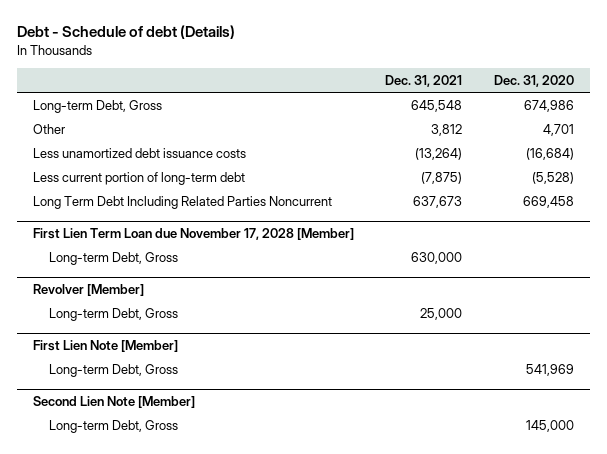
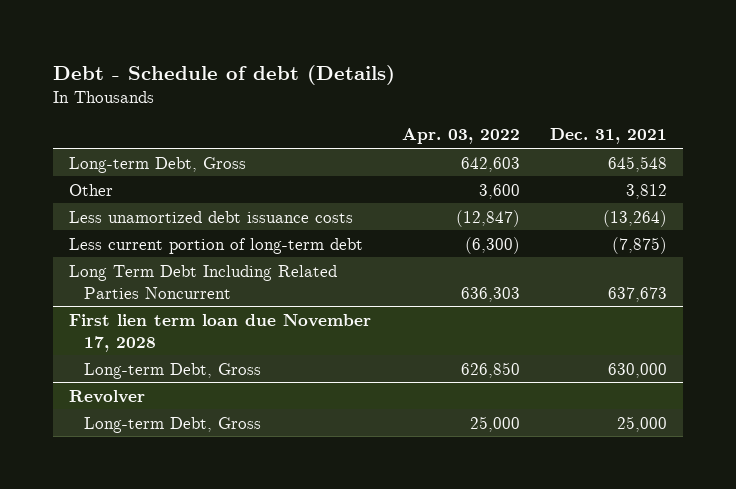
[494,74,575,87] Dec. 31, 2020 -> none
none -> [401,128,520,145] Apr. 03, 2022
[32,227,354,240] First Lien Term Loan due November 17, 2028 [Member] -> [68,313,371,352] First lien term loan due November 17, 2028
[32,283,144,296] Revolver [Member] -> [68,389,145,403] Revolver
[32,339,178,352] First Lien Note [Member] -> none
[48,363,178,377] Long-term Debt, Gross -> none
[32,395,195,408] Second Lien Note [Member] -> none
[48,419,178,433] Long-term Debt, Gross -> none

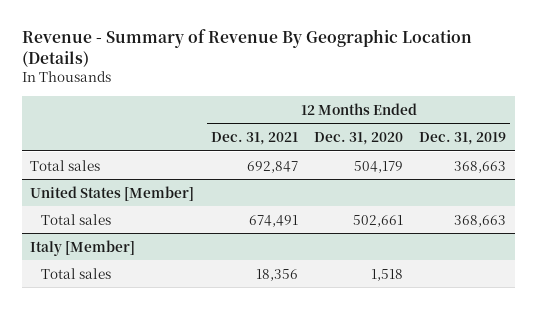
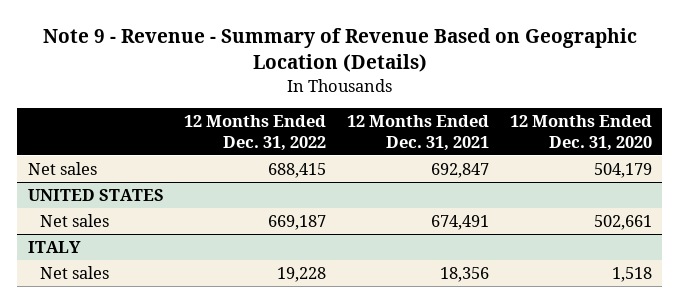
[22,29,473,68] Revenue - Summary of Revenue By Geographic Location (Details) -> [42,28,637,73] Note 9 - Revenue - Summary of Revenue Based on Geographic Location (Details)
[419,132,507,146] Dec. 31, 2019 -> none
none -> [184,115,327,151] 12 Months Ended Dec. 31, 2022
[30,159,101,171] Total sales -> [27,162,97,176] Net sales
[30,185,195,201] United States [Member] -> [27,189,164,202] UNITED STATES
[41,213,112,225] Total sales -> [40,214,110,228] Net sales
[30,239,136,256] Italy [Member] -> [27,241,81,254] ITALY
[41,267,112,279] Total sales -> [40,266,110,280] Net sales

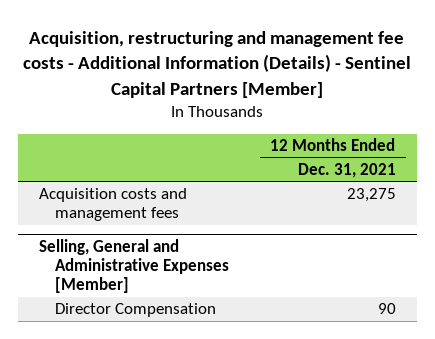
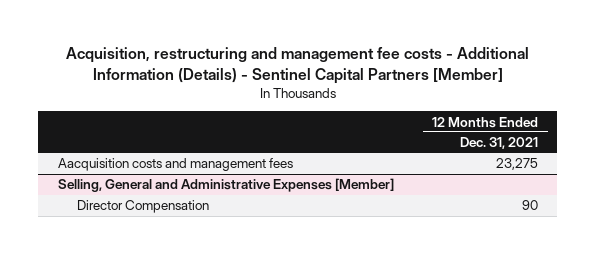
[38,188,187,222] Acquisition costs and management fees -> [57,158,293,172] Aacquisition costs and management fees

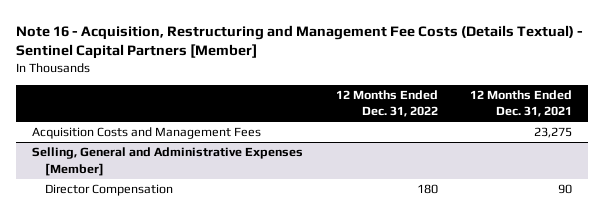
[65,47,529,84] Acquisition, restructuring and management fee costs - Additional Information (Details) - Sentinel Capital Partners [Member] -> [16,24,584,60] Note 16 - Acquisition, Restructuring and Management Fee Costs (Details Textual) - Sentinel Capital Partners [Member]
none -> [335,90,438,118] 12 Months Ended Dec. 31, 2022
[57,158,293,172] Aacquisition costs and management fees -> [32,127,262,140] Acquisition Costs and Management Fees

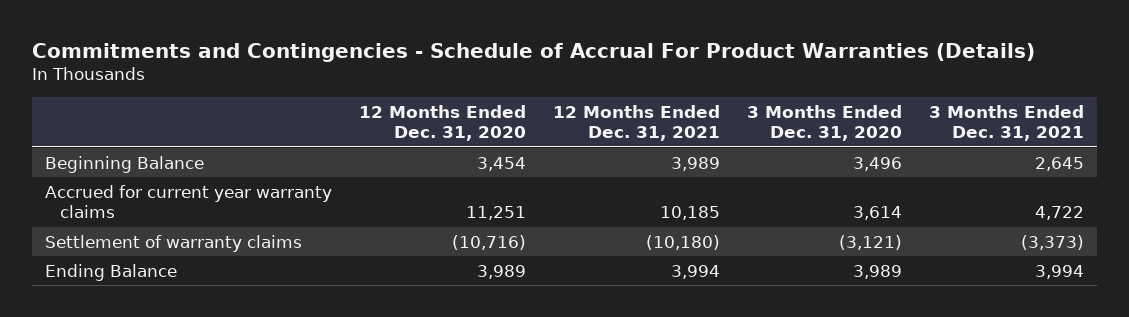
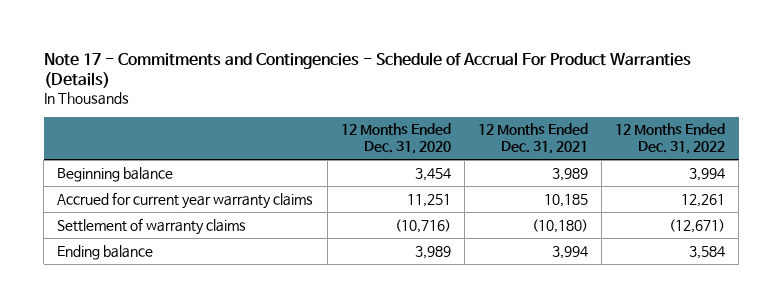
[31,42,1035,62] Commitments and Contingencies - Schedule of Accrual For Product Warranties (Details) -> [43,51,691,89] Note 17 - Commitments and Contingencies - Schedule of Accrual For Product Warranties (Details)
[746,104,902,142] 3 Months Ended Dec. 31, 2020 -> none
[928,104,1084,142] 3 Months Ended Dec. 31, 2021 -> none
none -> [615,123,726,154] 12 Months Ended Dec. 31, 2022
[45,155,205,173] Beginning Balance -> [57,166,174,182] Beginning balance
[45,263,178,281] Ending Balance -> [57,244,154,260] Ending balance

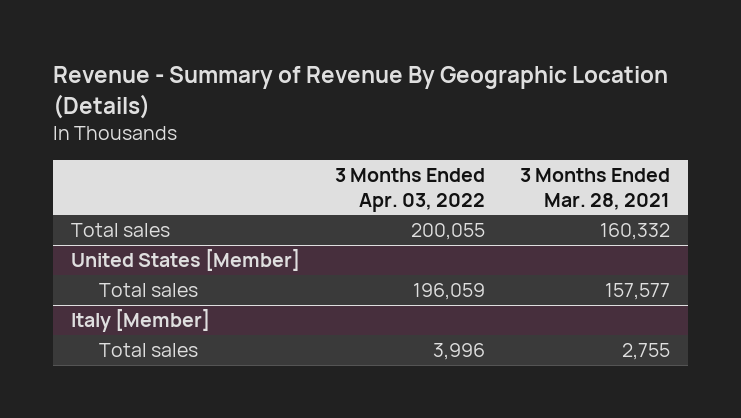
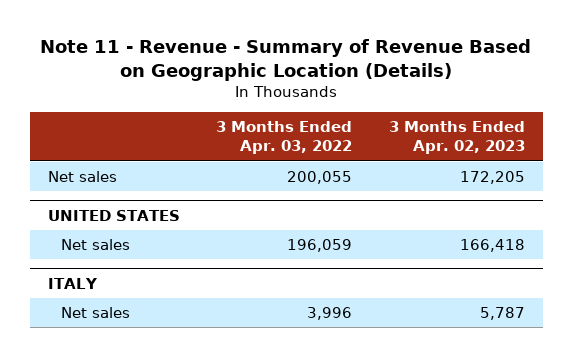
[52,66,668,119] Revenue - Summary of Revenue By Geographic Location (Details) -> [40,39,532,81] Note 11 - Revenue - Summary of Revenue Based on Geographic Location (Details)
[520,167,671,210] 3 Months Ended Mar. 28, 2021 -> none
none -> [388,120,525,155] 3 Months Ended Apr. 02, 2023
[70,223,170,238] Total sales -> [48,171,118,183] Net sales
[70,249,300,272] United States [Member] -> [48,209,181,221] UNITED STATES
[98,283,198,298] Total sales -> [61,239,131,251] Net sales
[70,309,210,333] Italy [Member] -> [48,277,99,289] ITALY
[98,343,198,358] Total sales -> [61,307,131,319] Net sales

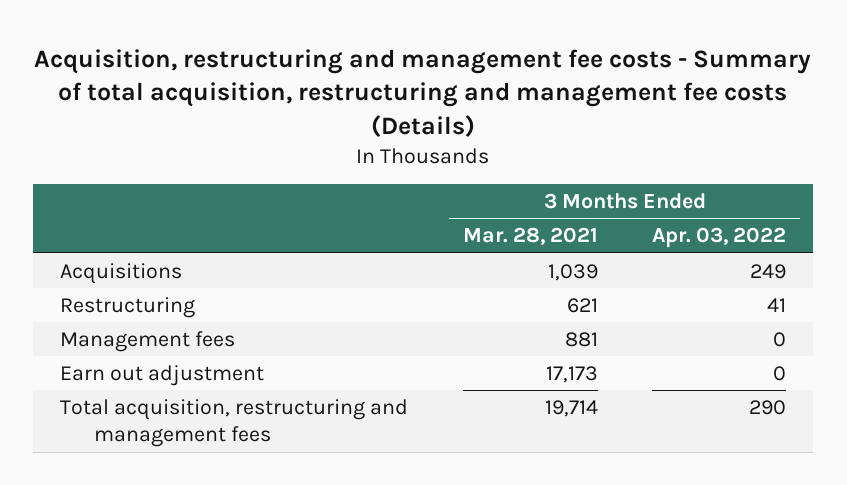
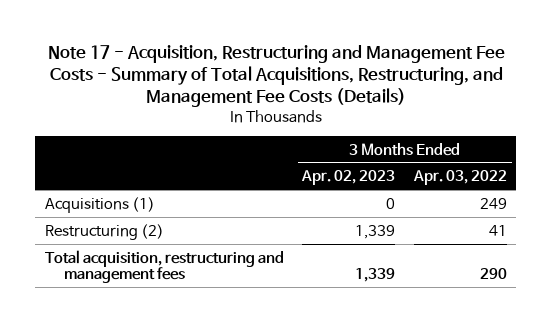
[34,48,812,137] Acquisition, restructuring and management fee costs - Summary of total acquisition, restructuring and management fee costs (Details) -> [47,44,505,108] Note 17 - Acquisition, Restructuring and Management Fee Costs - Summary of Total Acquisitions, Restructuring, and Management Fee Costs (Details)
[462,227,598,246] Mar. 28, 2021 -> none
none -> [301,170,396,186] Apr. 02, 2023
[60,330,236,352] Management fees -> none
[60,364,265,386] Earn out adjustment -> none
[60,262,183,284] Acquisitions -> [44,196,155,213] Acquisitions (1)
[60,296,196,318] Restructuring -> [44,223,164,240] Restructuring (2)

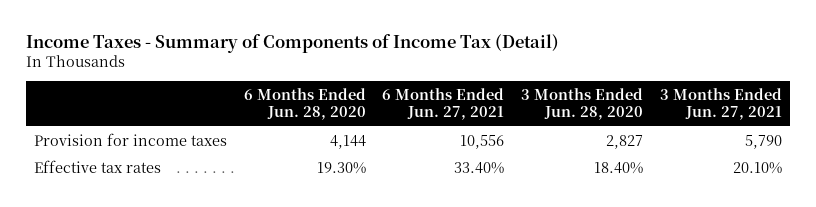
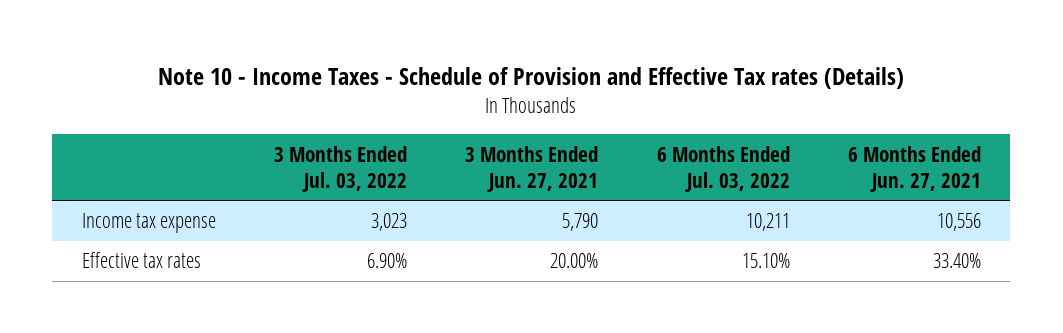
[25,33,559,53] Income Taxes - Summary of Components of Income Tax (Detail) -> [158,66,905,89] Note 10 - Income Taxes - Schedule of Provision and Effective Tax rates (Details)
[243,87,366,121] 6 Months Ended Jun. 28, 2020 -> none
[521,87,644,121] 3 Months Ended Jun. 28, 2020 -> none
none -> [273,145,407,192] 3 Months Ended Jul. 03, 2022
none -> [656,145,790,192] 6 Months Ended Jul. 03, 2022
[33,132,227,146] Provision for income taxes -> [81,213,216,234] Income tax expense
[732,161,782,174] 20.10% -> [550,253,599,269] 20.00%

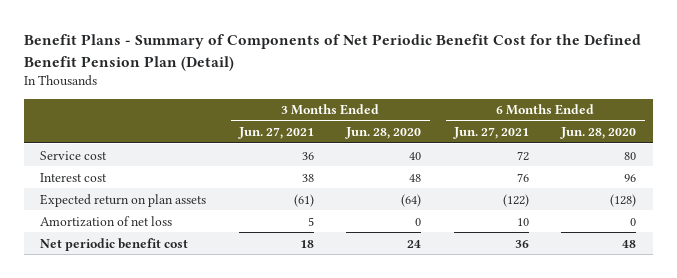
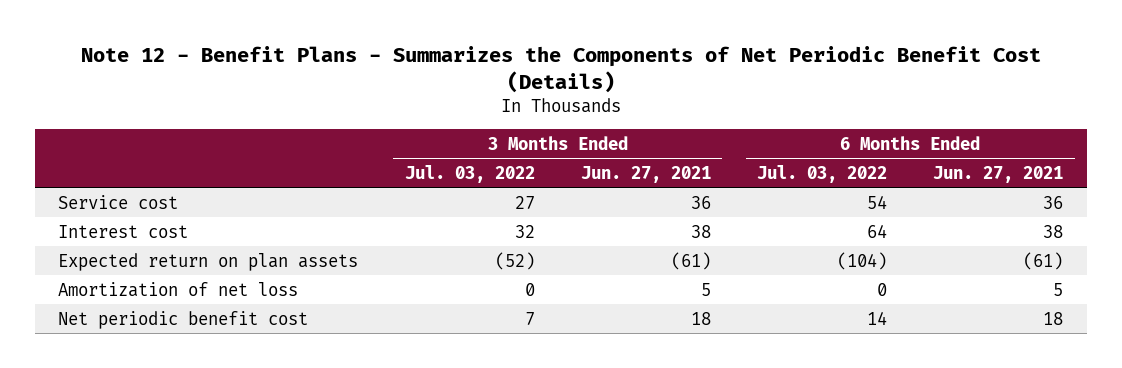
[24,34,642,71] Benefit Plans - Summary of Components of Net Periodic Benefit Cost for the Defined Benefit Pension Plan (Detail) -> [80,45,1041,93] Note 12 - Benefit Plans - Summarizes the Components of Net Periodic Benefit Cost (Details)
[345,127,422,140] Jun. 28, 2020 -> none
[560,127,637,140] Jun. 28, 2020 -> none
none -> [404,164,535,183] Jul. 03, 2022
none -> [757,164,888,183] Jul. 03, 2022
[516,150,529,161] 72 -> [1043,195,1064,209] 36
[516,172,529,182] 76 -> [1043,224,1064,238] 38
[502,193,529,207] (122) -> [1023,251,1064,270] (61)
[516,217,529,226] 10 -> [1053,282,1064,296] 5
[514,239,529,248] 36 -> [1043,311,1064,325] 18

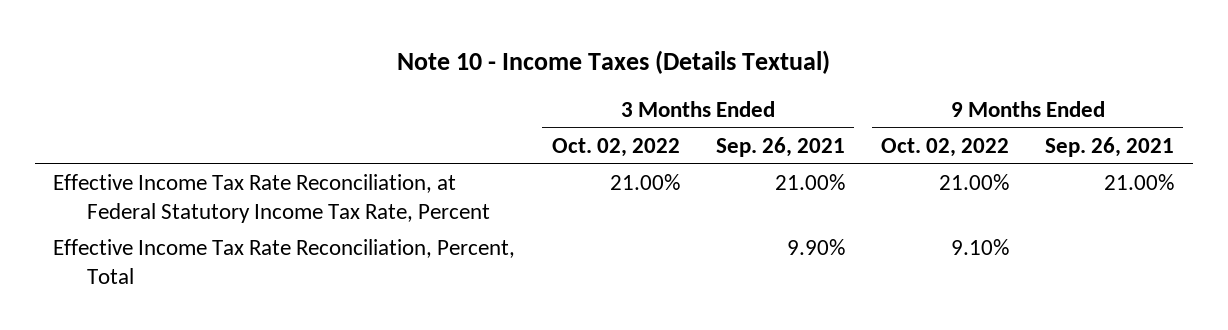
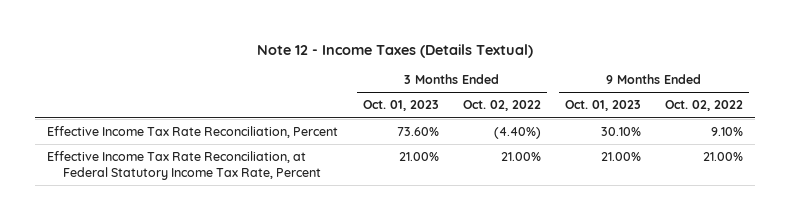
[396,49,830,74] Note 10 - Income Taxes (Details Textual) -> [257,43,534,58] Note 12 - Income Taxes (Details Textual)
[715,137,845,158] Sep. 26, 2021 -> none
[1045,137,1175,158] Sep. 26, 2021 -> none
none -> [362,100,439,112] Oct. 01, 2023
none -> [564,100,641,112] Oct. 01, 2023
none -> [47,126,339,139] Effective Income Tax Rate Reconciliation, Percent
[53,239,516,285] Effective Income Tax Rate Reconciliation, Percent, Total -> none

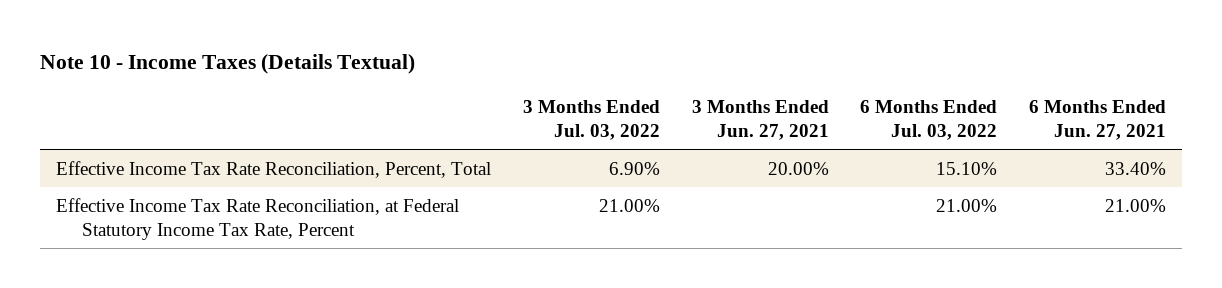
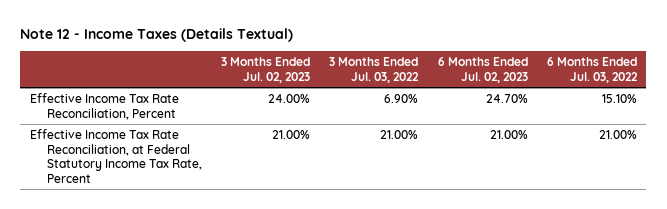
[40,54,416,75] Note 10 - Income Taxes (Details Textual) -> [20,28,294,43] Note 12 - Income Taxes (Details Textual)
[691,99,829,141] 3 Months Ended Jun. 27, 2021 -> none
[1029,99,1167,141] 6 Months Ended Jun. 27, 2021 -> none
none -> [221,57,311,84] 3 Months Ended Jul. 02, 2023
none -> [437,57,528,84] 6 Months Ended Jul. 02, 2023
[56,160,492,178] Effective Income Tax Rate Reconciliation, Percent, Total -> [29,92,179,120] Effective Income Tax Rate Reconciliation, Percent

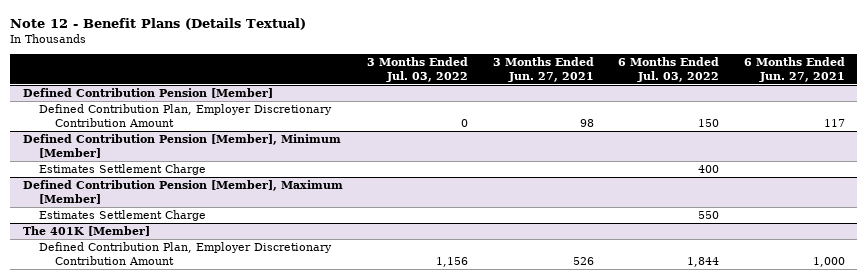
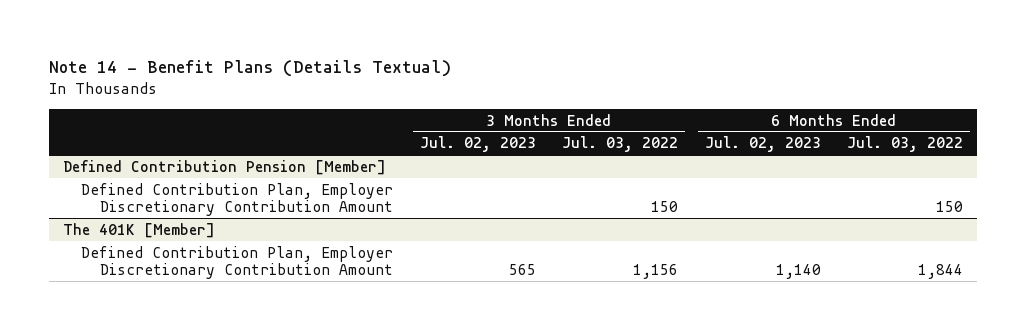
[10,17,307,30] Note 12 - Benefit Plans (Details Textual) -> [49,60,452,78] Note 14 - Benefit Plans (Details Textual)
[492,57,594,82] 3 Months Ended Jun. 27, 2021 -> none
[743,57,845,82] 6 Months Ended Jun. 27, 2021 -> none
none -> [419,136,536,153] Jul. 02, 2023
none -> [704,136,821,153] Jul. 02, 2023
[22,134,341,158] Defined Contribution Pension [Member], Minimum [Member] -> none
[39,164,207,176] Estimates Settlement Charge -> none
[22,180,343,204] Defined Contribution Pension [Member], Maximum [Member] -> none
[39,210,207,222] Estimates Settlement Charge -> none
[461,118,469,127] 0 -> [651,201,679,213] 150

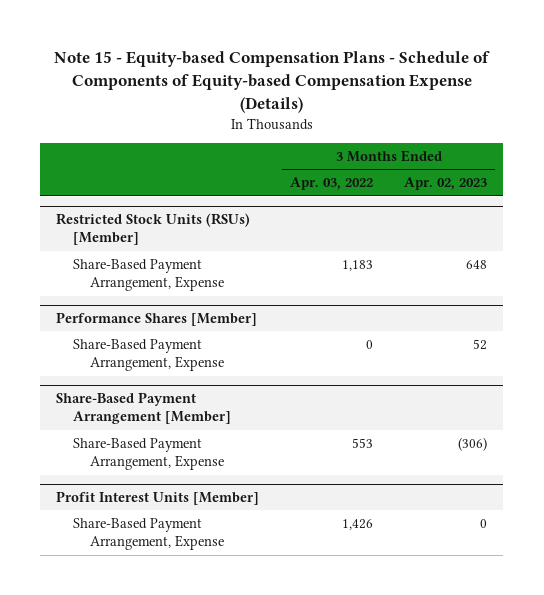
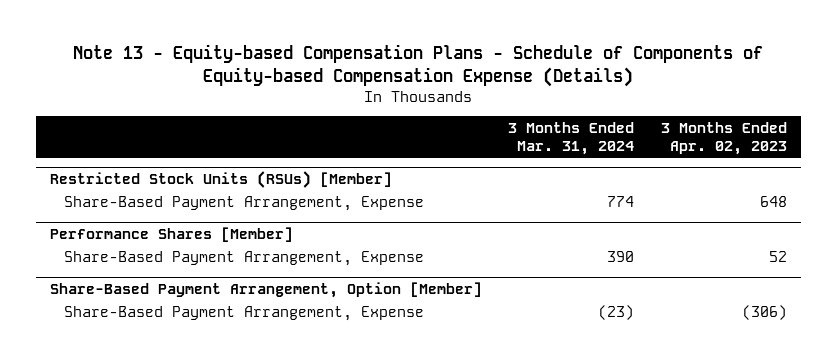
[53,51,490,113] Note 15 - Equity-based Compensation Plans - Schedule of Components of Equity-based Compensation Expense (Details) -> [73,43,764,87] Note 13 - Equity-based Compensation Plans - Schedule of Components of Equity-based Compensation Expense (Details)
[290,177,374,191] Apr. 03, 2022 -> none
none -> [508,121,635,156] 3 Months Ended Mar. 31, 2024
[56,392,231,425] Share-Based Payment Arrangement [Member] -> [49,281,482,298] Share-Based Payment Arrangement, Option [Member]
[56,491,260,506] Profit Interest Units [Member] -> none
[72,517,224,551] Share-Based Payment Arrangement, Expense -> none

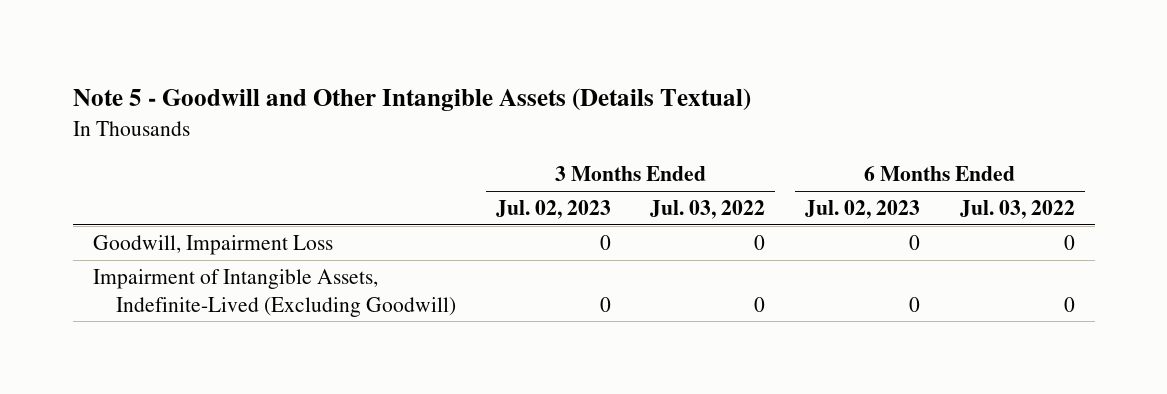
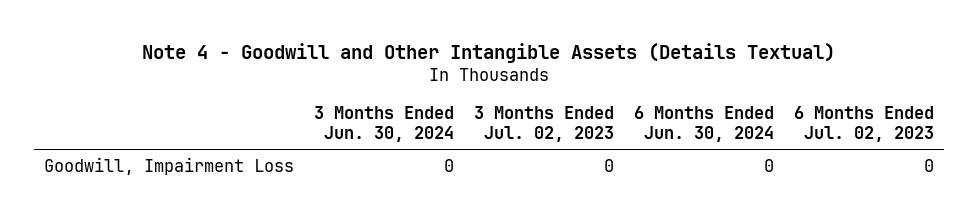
[72,88,751,112] Note 5 - Goodwill and Other Intangible Assets (Details Textual) -> [142,43,836,64] Note 4 - Goodwill and Other Intangible Assets (Details Textual)
[650,200,766,220] Jul. 03, 2022 -> none
[959,200,1075,220] Jul. 03, 2022 -> none
none -> [313,106,454,143] 3 Months Ended Jun. 30, 2024
none -> [634,106,775,143] 6 Months Ended Jun. 30, 2024
[92,269,456,317] Impairment of Intangible Assets, Indefinite-Lived (Excluding Goodwill) -> none

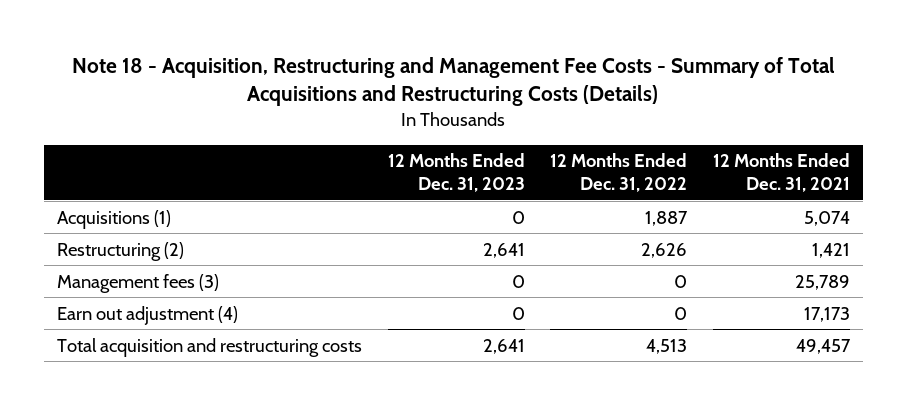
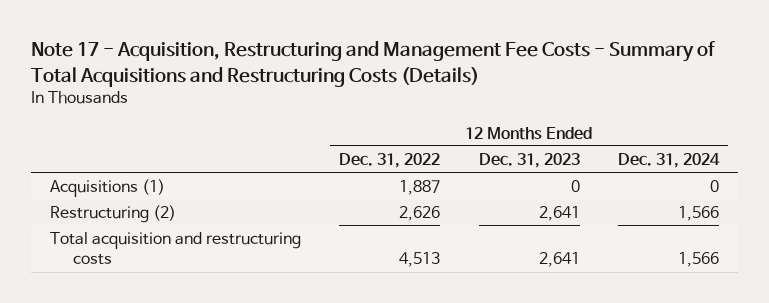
[72,56,836,107] Note 18 - Acquisition, Restructuring and Management Fee Costs - Summary of Total Acquisitions and Restructuring Costs (Details) -> [31,41,716,87] Note 17 - Acquisition, Restructuring and Management Fee Costs - Summary of Total Acquisitions and Restructuring Costs (Details)
[712,153,850,193] 12 Months Ended Dec. 31, 2021 -> none
none -> [617,152,720,168] Dec. 31, 2024
[56,273,219,293] Management fees (3) -> none
[56,305,238,325] Earn out adjustment (4) -> none

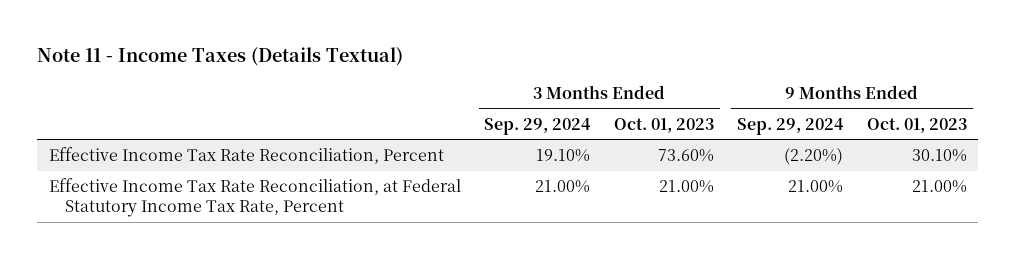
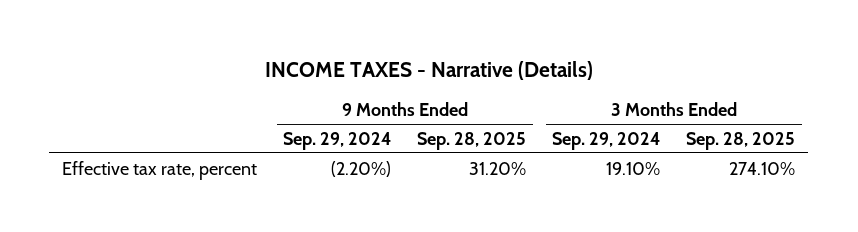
[37,46,404,66] Note 11 - Income Taxes (Details Textual) -> [264,61,593,81] INCOME TAXES - Narrative (Details)
[613,117,714,133] Oct. 01, 2023 -> none
[866,117,967,133] Oct. 01, 2023 -> none
none -> [417,131,527,150] Sep. 28, 2025
none -> [686,131,796,150] Sep. 28, 2025
[49,178,462,217] Effective Income Tax Rate Reconciliation, at Federal Statutory Income Tax Rate, Percent -> none
[49,147,445,165] Effective Income Tax Rate Reconciliation, Percent -> [62,160,258,180] Effective tax rate, percent

